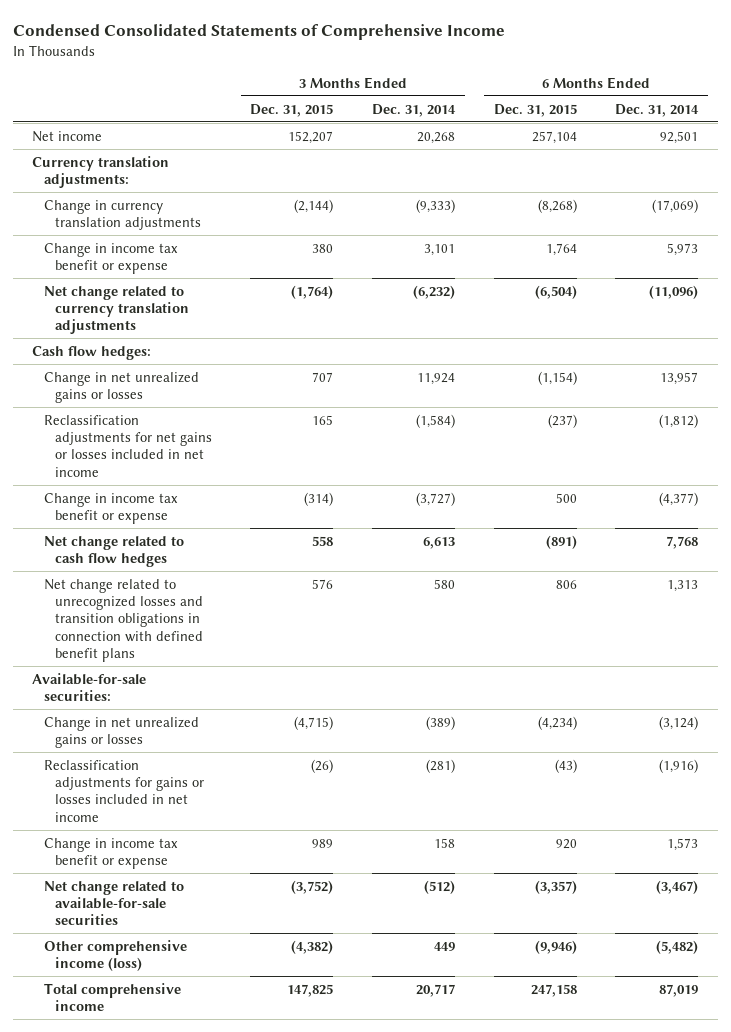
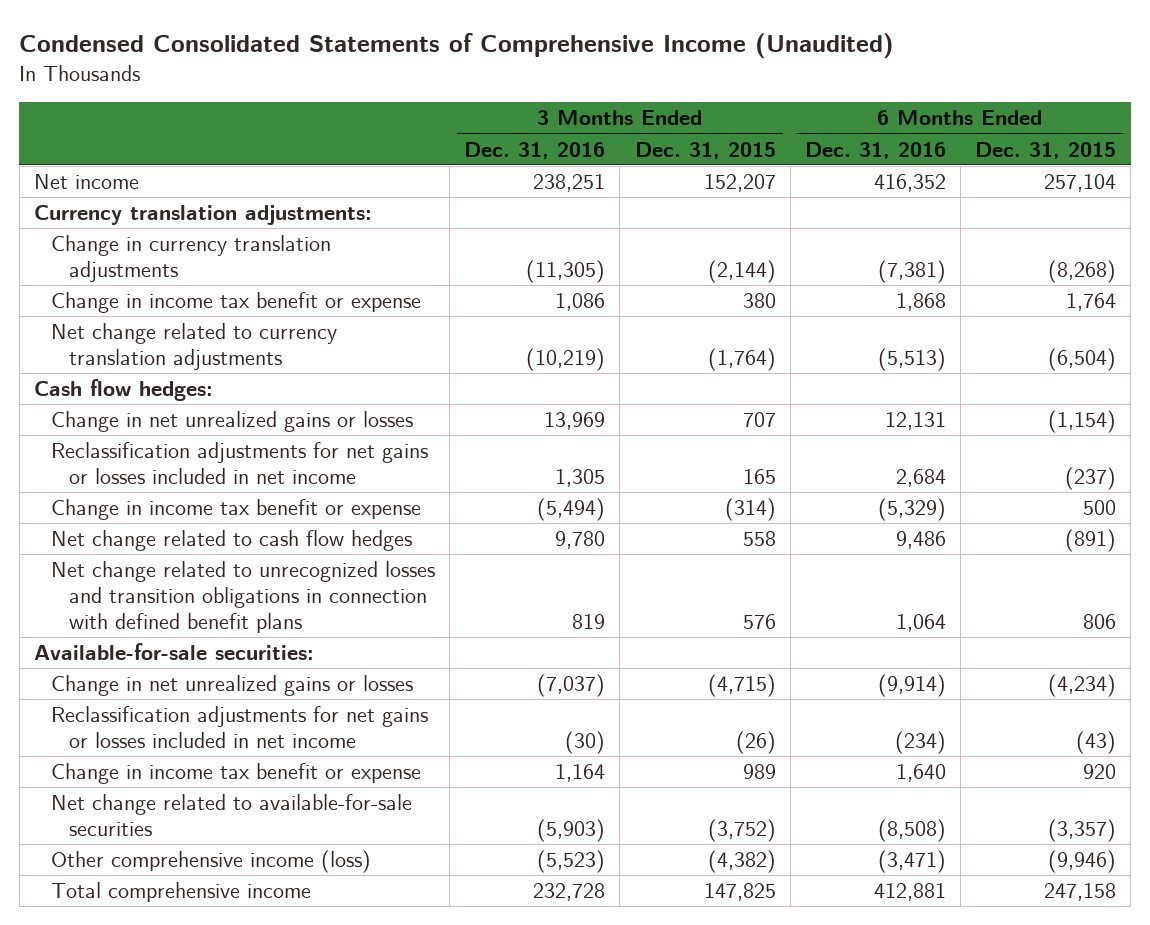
[13,23,506,40] Condensed Consolidated Statements of Comprehensive Income -> [19,33,895,60] Condensed Consolidated Statements of Comprehensive Income (Unaudited)
[372,103,457,117] Dec. 31, 2014 -> none
[615,103,700,117] Dec. 31, 2014 -> none
none -> [464,141,606,159] Dec. 31, 2016
none -> [804,141,946,159] Dec. 31, 2016
[43,759,204,822] Reclassification adjustments for gains or losses included in net income -> [51,706,429,748] Reclassification adjustments for net gains or losses included in net income

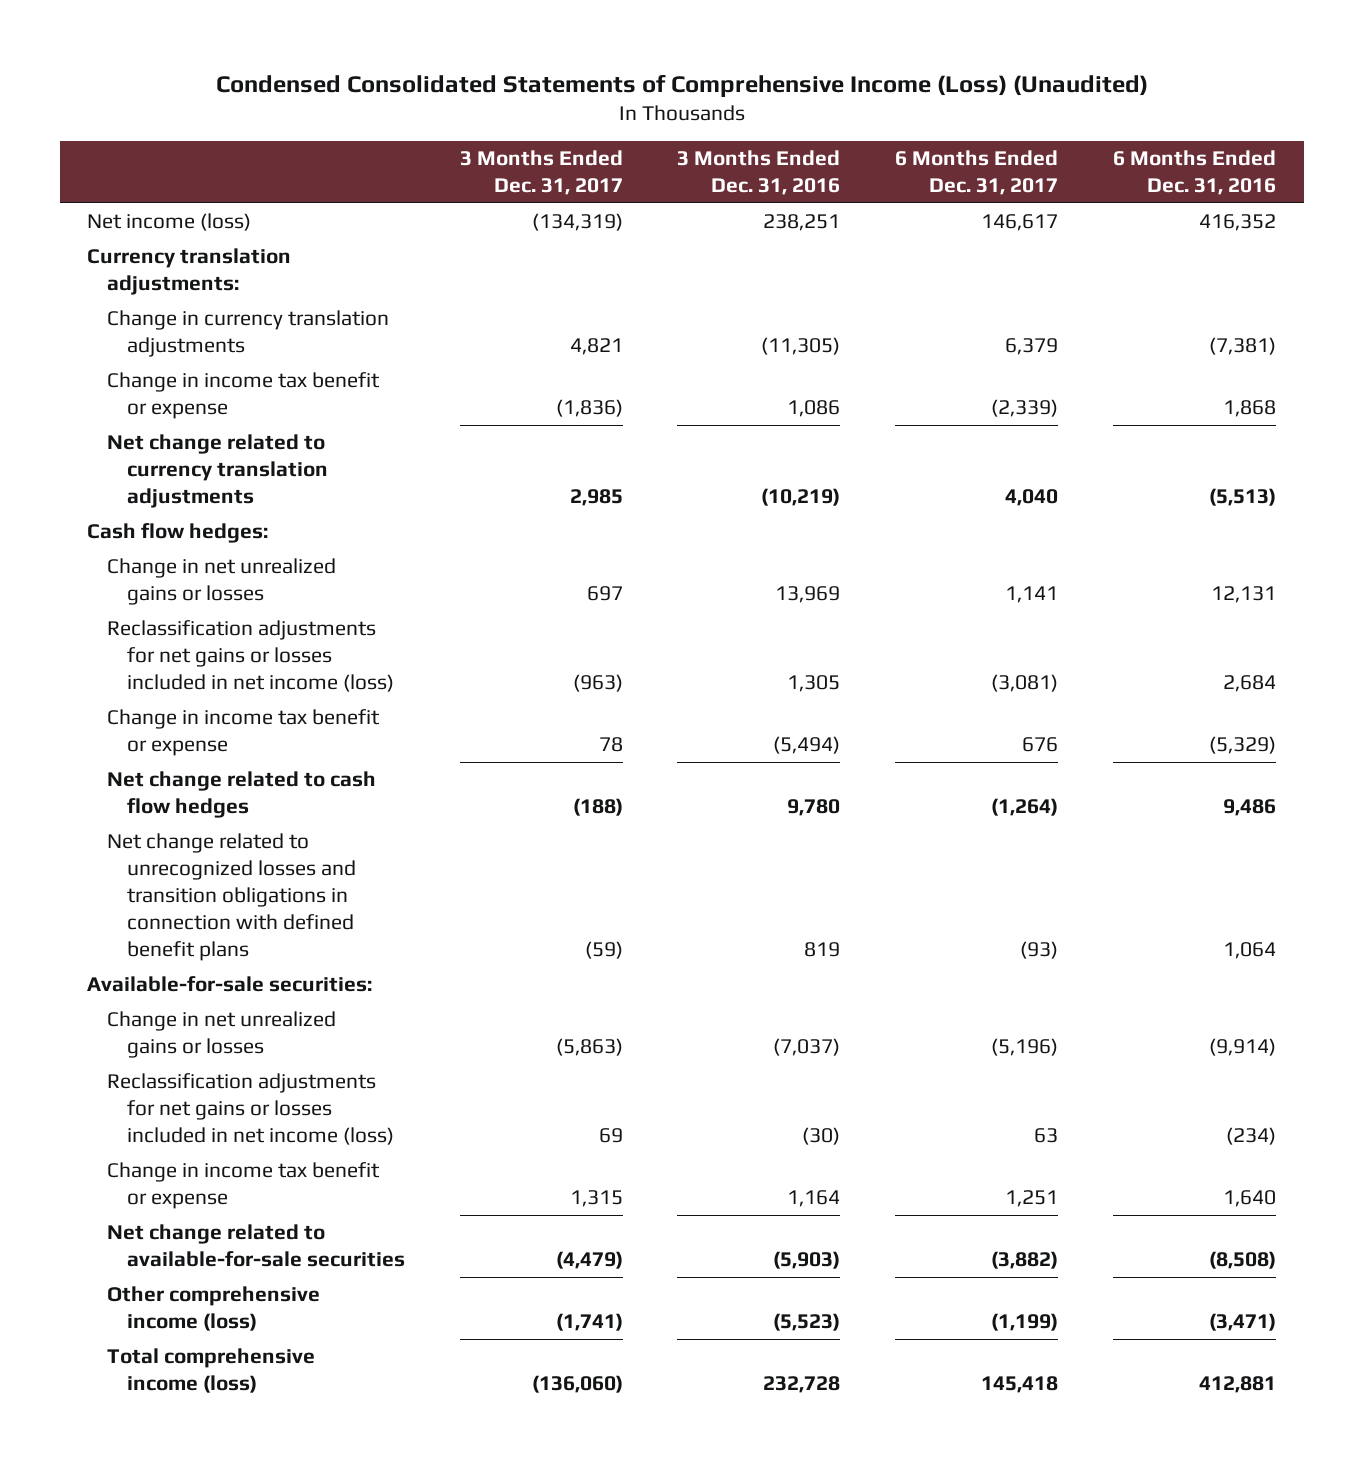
[19,33,895,60] Condensed Consolidated Statements of Comprehensive Income (Unaudited) -> [215,74,1148,98] Condensed Consolidated Statements of Comprehensive Income (Loss) (Unaudited)
[634,141,776,159] Dec. 31, 2015 -> none
[975,141,1117,159] Dec. 31, 2015 -> none
none -> [459,150,623,196] 3 Months Ended Dec. 31, 2017
none -> [895,150,1059,196] 6 Months Ended Dec. 31, 2017
[33,174,139,190] Net income -> [87,213,252,232] Net income (loss)
[51,442,429,484] Reclassification adjustments for net gains or losses included in net income -> [106,620,394,693] Reclassification adjustments for net gains or losses included in net income (loss)
[51,706,429,748] Reclassification adjustments for net gains or losses included in net income -> [106,1073,394,1146] Reclassification adjustments for net gains or losses included in net income (loss)
[51,882,312,903] Total comprehensive income -> [106,1348,315,1394] Total comprehensive income (loss)

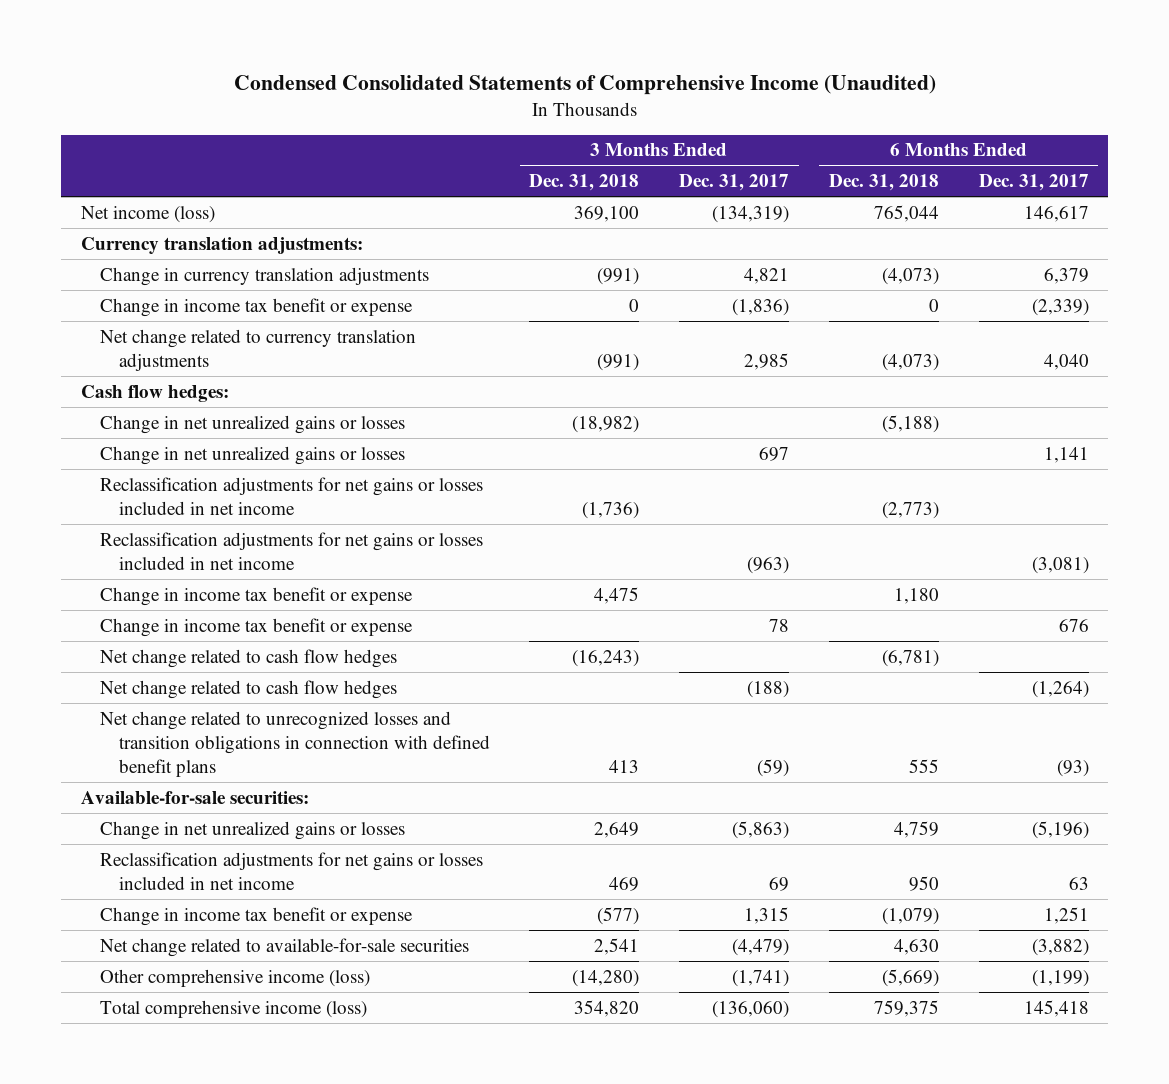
[215,74,1148,98] Condensed Consolidated Statements of Comprehensive Income (Loss) (Unaudited) -> [233,75,936,96] Condensed Consolidated Statements of Comprehensive Income (Unaudited)
[677,150,841,196] 3 Months Ended Dec. 31, 2016 -> none
[1113,150,1277,196] 6 Months Ended Dec. 31, 2016 -> none
none -> [529,174,640,192] Dec. 31, 2018
none -> [828,174,939,192] Dec. 31, 2018
none -> [99,414,405,434] Change in net unrealized gains or losses
none -> [99,476,483,515] Reclassification adjustments for net gains or losses included in net income
[106,620,394,693] Reclassification adjustments for net gains or losses included in net income (loss) -> [99,531,483,570] Reclassification adjustments for net gains or losses included in net income
none -> [99,586,413,606] Change in income tax benefit or expense
none -> [99,648,397,668] Net change related to cash flow hedges
[106,1073,394,1146] Reclassification adjustments for net gains or losses included in net income (loss) -> [99,851,483,890] Reclassification adjustments for net gains or losses included in net income

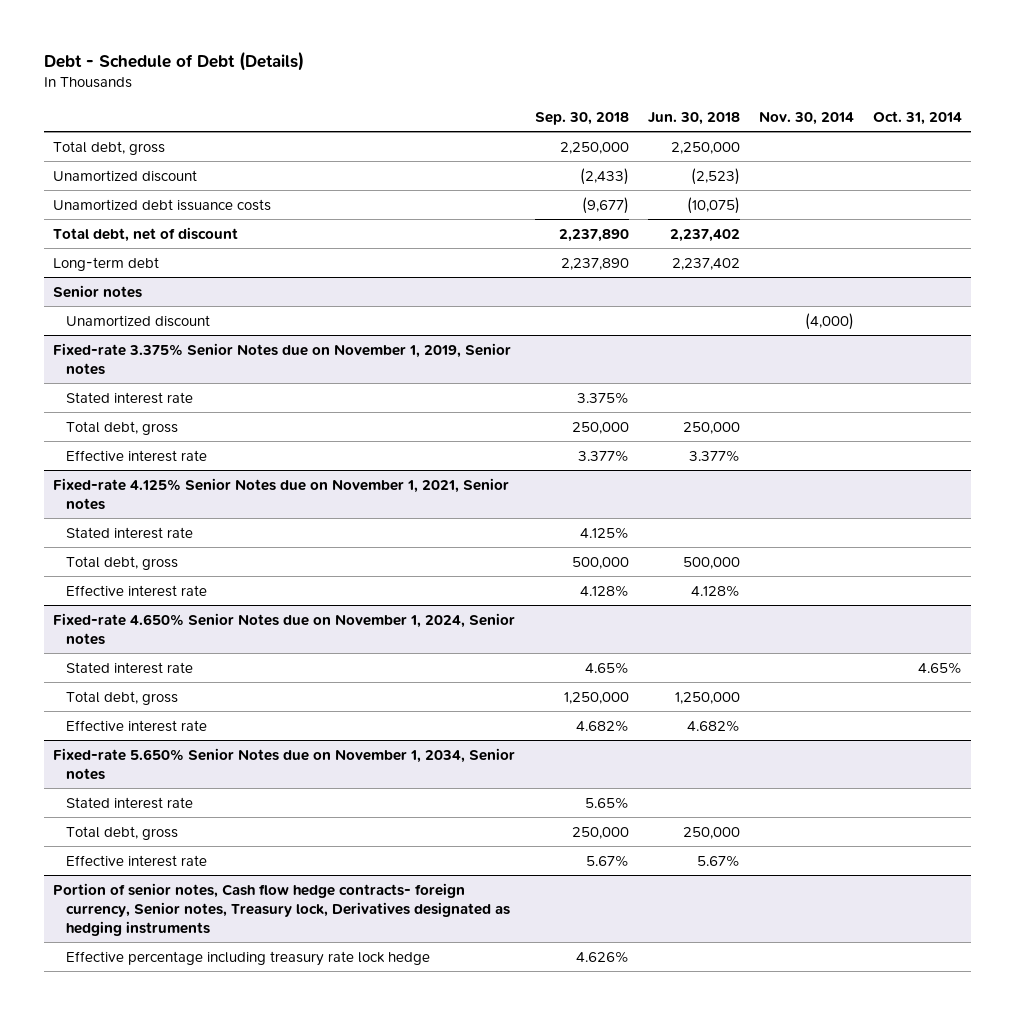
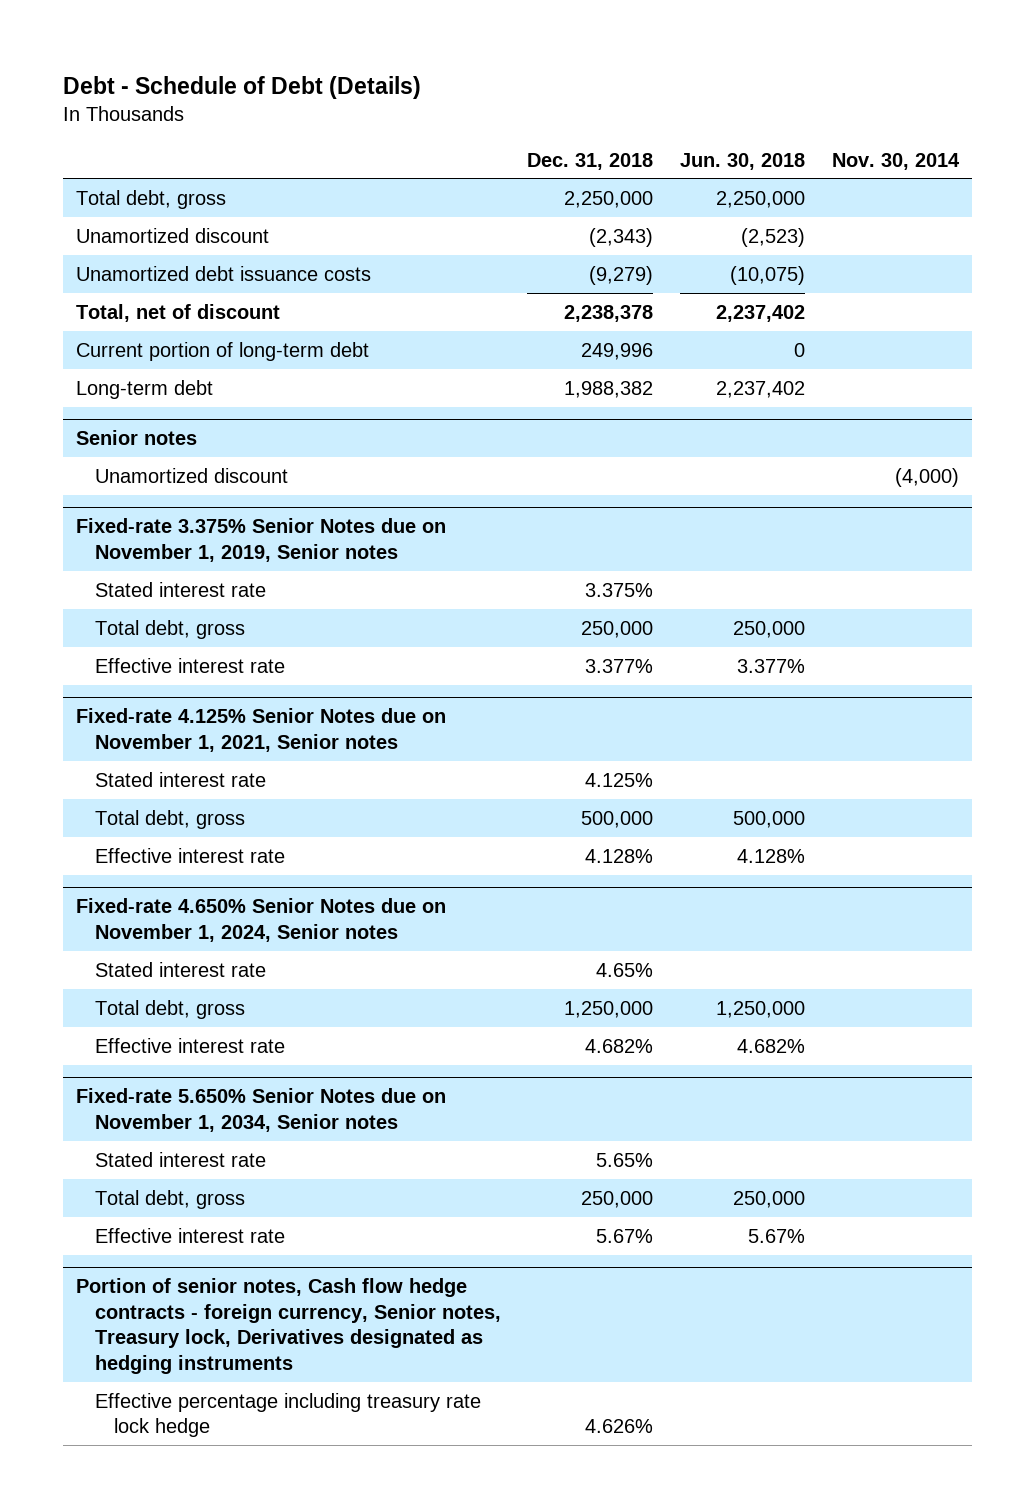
[534,111,629,125] Sep. 30, 2018 -> none
[872,110,962,125] Oct. 31, 2014 -> none
none -> [527,152,654,170] Dec. 31, 2018
[53,226,239,242] Total debt, net of discount -> [75,303,280,322] Total, net of discount
none -> [75,341,369,361] Current portion of long-term debt
[53,882,511,936] Portion of senior notes, Cash flow hedge contracts- foreign currency, Senior notes, Treasury lock, Derivatives designated as hedging instruments -> [75,1278,501,1374] Portion of senior notes, Cash flow hedge contracts - foreign currency, Senior notes, Treasury lock, Derivatives designated as hedging instruments

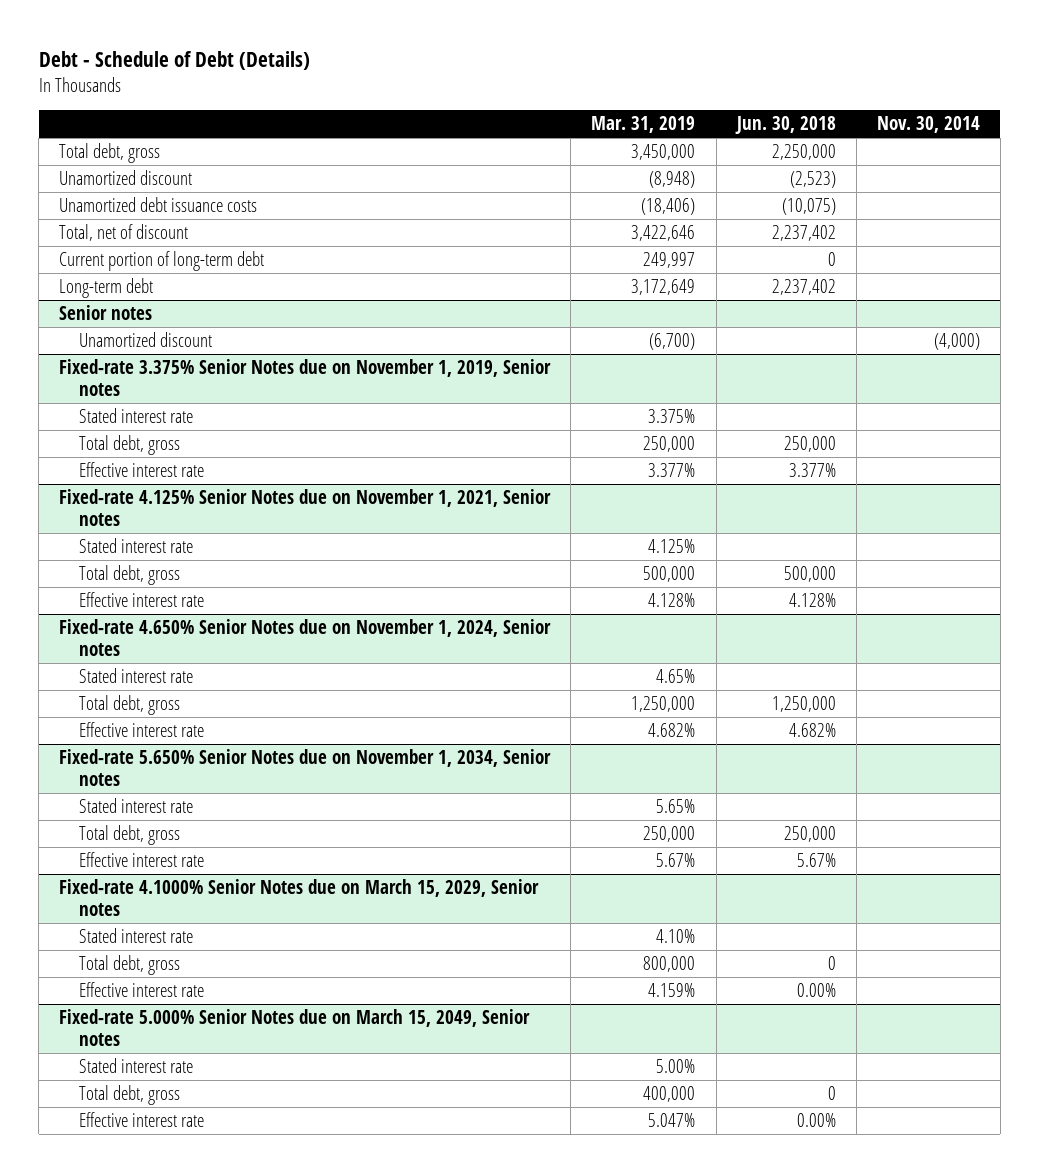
[527,152,654,170] Dec. 31, 2018 -> none
none -> [591,116,696,134] Mar. 31, 2019
[75,1278,501,1374] Portion of senior notes, Cash flow hedge contracts - foreign currency, Senior notes, Treasury lock, Derivatives designated as hedging instruments -> none
[94,1392,481,1438] Effective percentage including treasury rate lock hedge -> none
none -> [59,879,540,916] Fixed-rate 4.1000% Senior Notes due on March 15, 2029, Senior notes
none -> [79,928,194,944] Stated interest rate
none -> [79,955,181,976] Total debt, gross
none -> [79,982,205,998] Effective interest rate
none -> [59,1009,531,1046] Fixed-rate 5.000% Senior Notes due on March 15, 2049, Senior notes
none -> [79,1058,194,1074] Stated interest rate
none -> [79,1085,181,1106] Total debt, gross
none -> [79,1112,205,1128] Effective interest rate

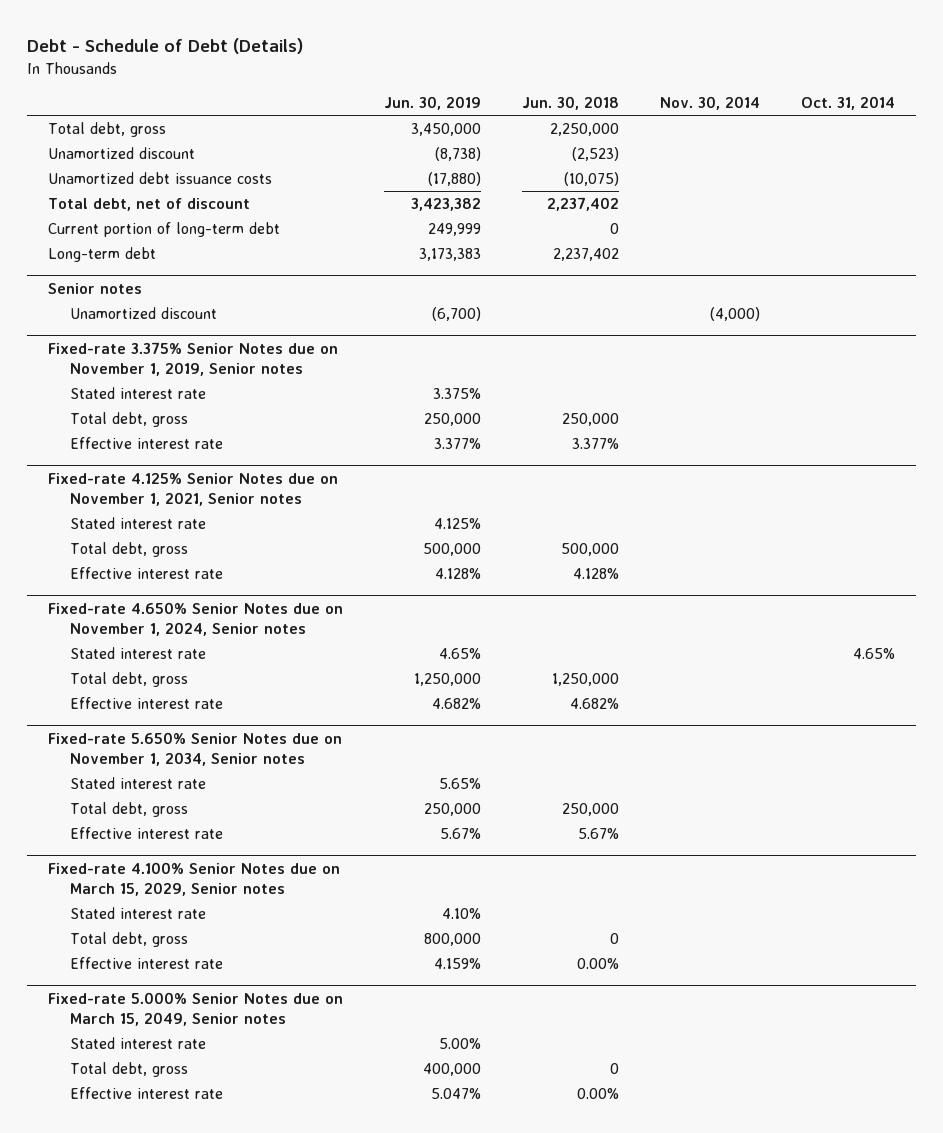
[591,116,696,134] Mar. 31, 2019 -> none
none -> [383,96,481,111] Jun. 30, 2019
none -> [801,96,896,111] Oct. 31, 2014
[59,224,189,242] Total, net of discount -> [47,198,250,212] Total debt, net of discount
[59,879,540,916] Fixed-rate 4.1000% Senior Notes due on March 15, 2029, Senior notes -> [47,861,340,896] Fixed-rate 4.100% Senior Notes due on March 15, 2029, Senior notes

